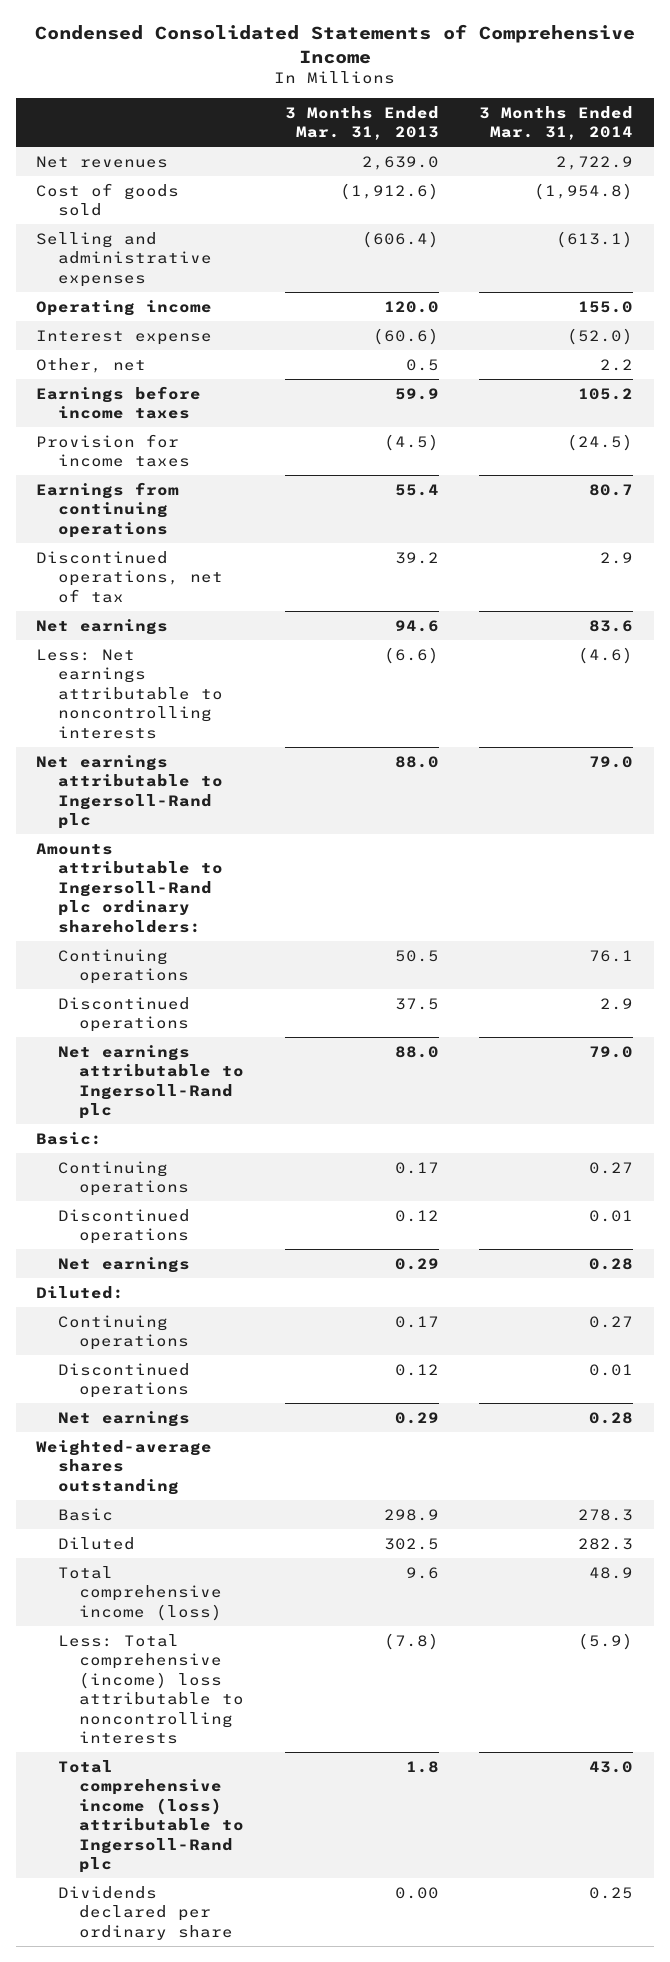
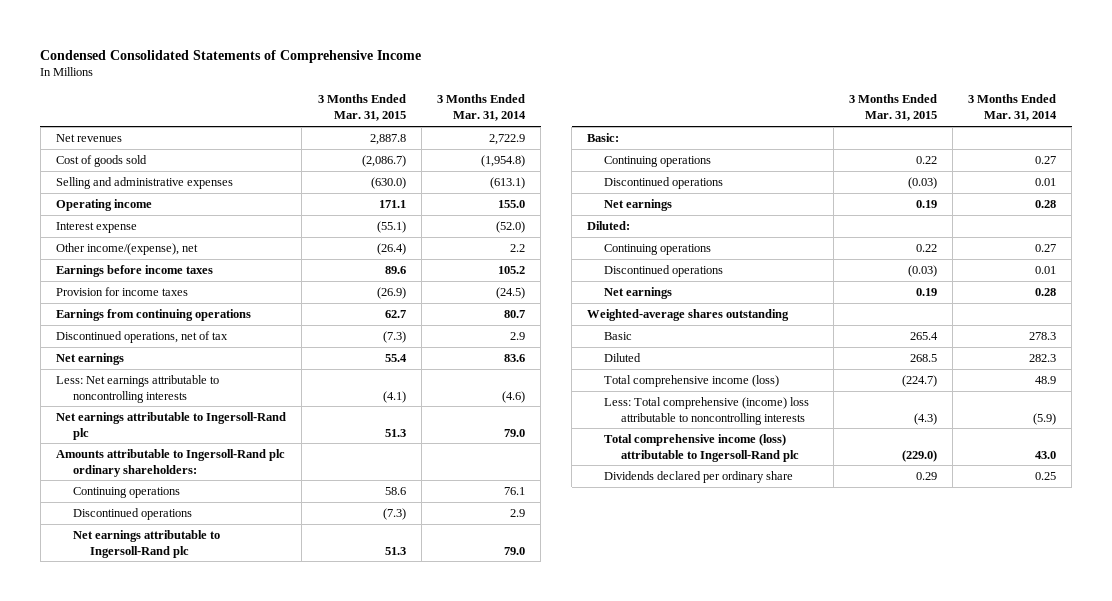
[284,105,439,141] 3 Months Ended Mar. 31, 2013 -> none
none -> [317,94,406,122] 3 Months Ended Mar. 31, 2015
[36,357,147,373] Other, net -> [56,242,199,255] Other income/(expense), net

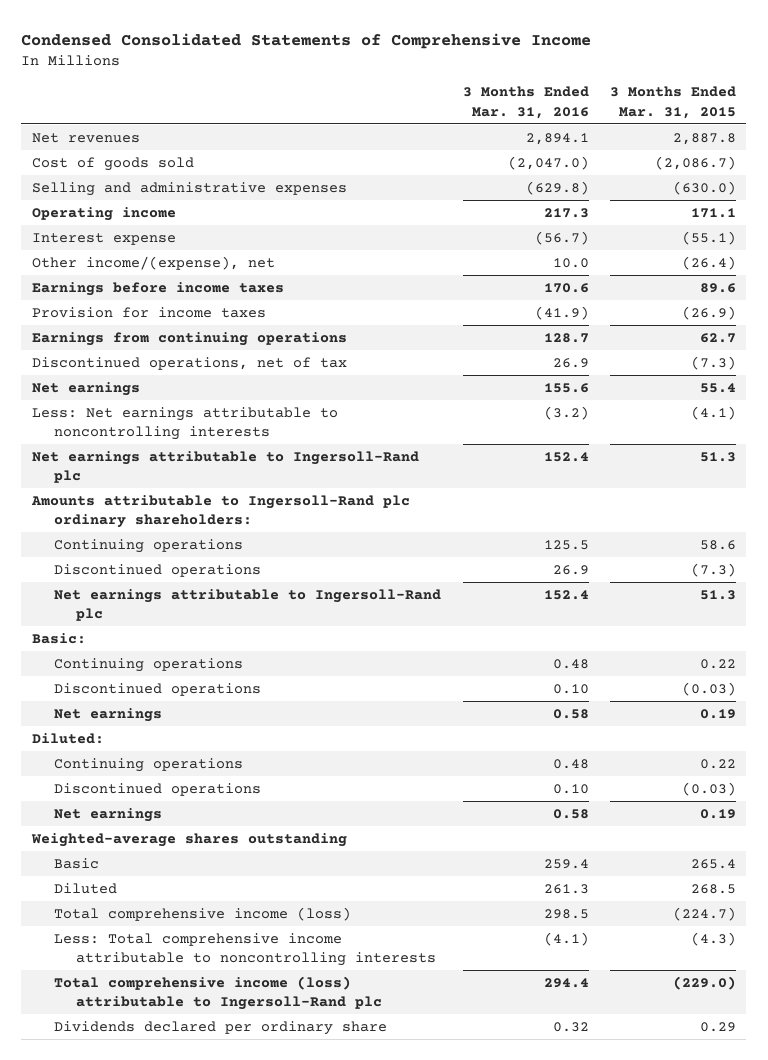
[436,94,526,122] 3 Months Ended Mar. 31, 2014 -> none
none -> [462,86,589,119] 3 Months Ended Mar. 31, 2016
[604,396,810,425] Less: Total comprehensive (income) loss attributable to noncontrolling interests -> [54,932,437,967] Less: Total comprehensive income attributable to noncontrolling interests

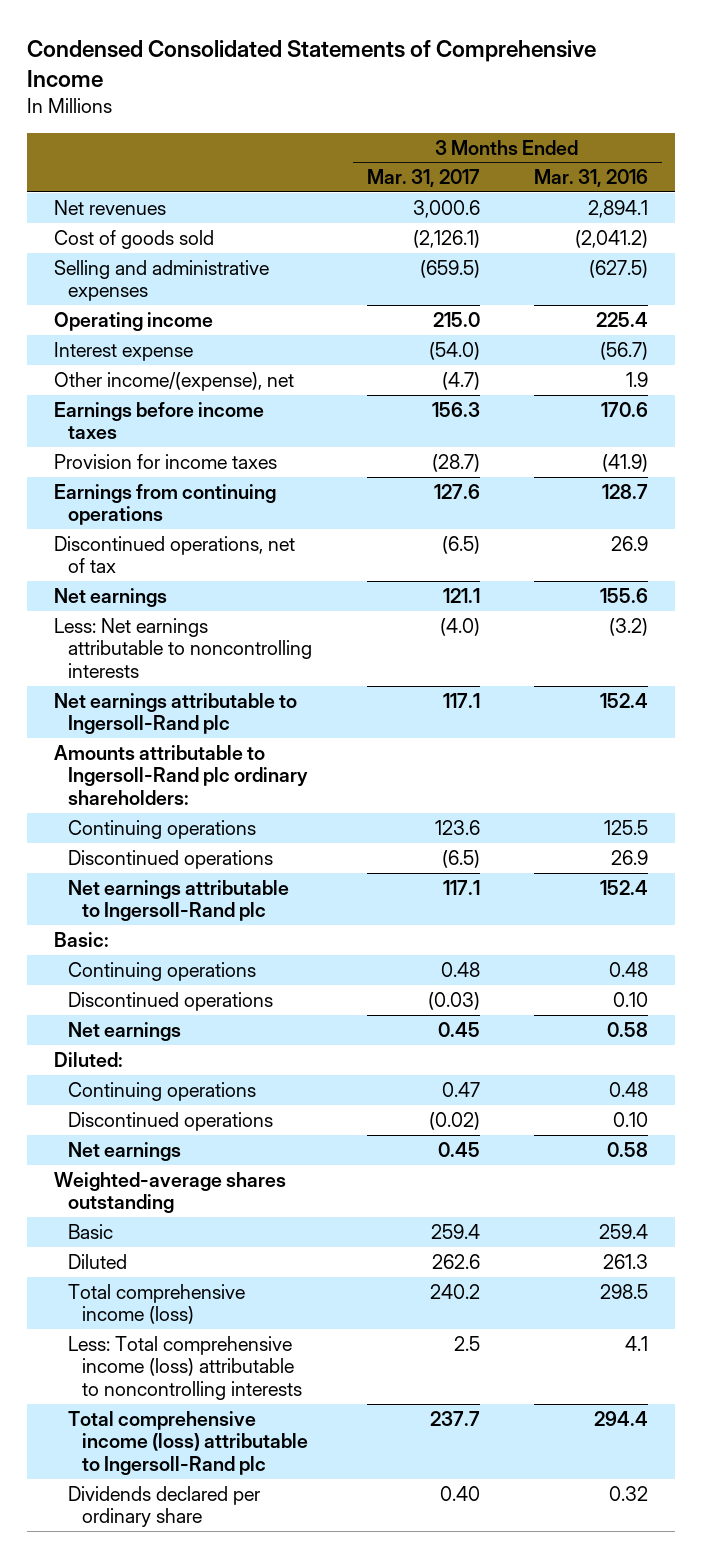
[609,86,736,119] 3 Months Ended Mar. 31, 2015 -> none
none -> [366,169,480,188] Mar. 31, 2017
[507,155,589,170] (2,047.0) -> [574,229,648,248] (2,041.2)
[525,180,589,195] (629.8) -> [588,259,648,278] (627.5)
[543,207,589,218] 217.3 -> [595,311,648,327] 225.4
[552,257,589,268] 10.0 -> [625,371,648,387] 1.9
[54,932,437,967] Less: Total comprehensive income attributable to noncontrolling interests -> [68,1335,303,1400] Less: Total comprehensive income (loss) attributable to noncontrolling interests
[543,931,589,946] (4.1) -> [624,1335,648,1351] 4.1

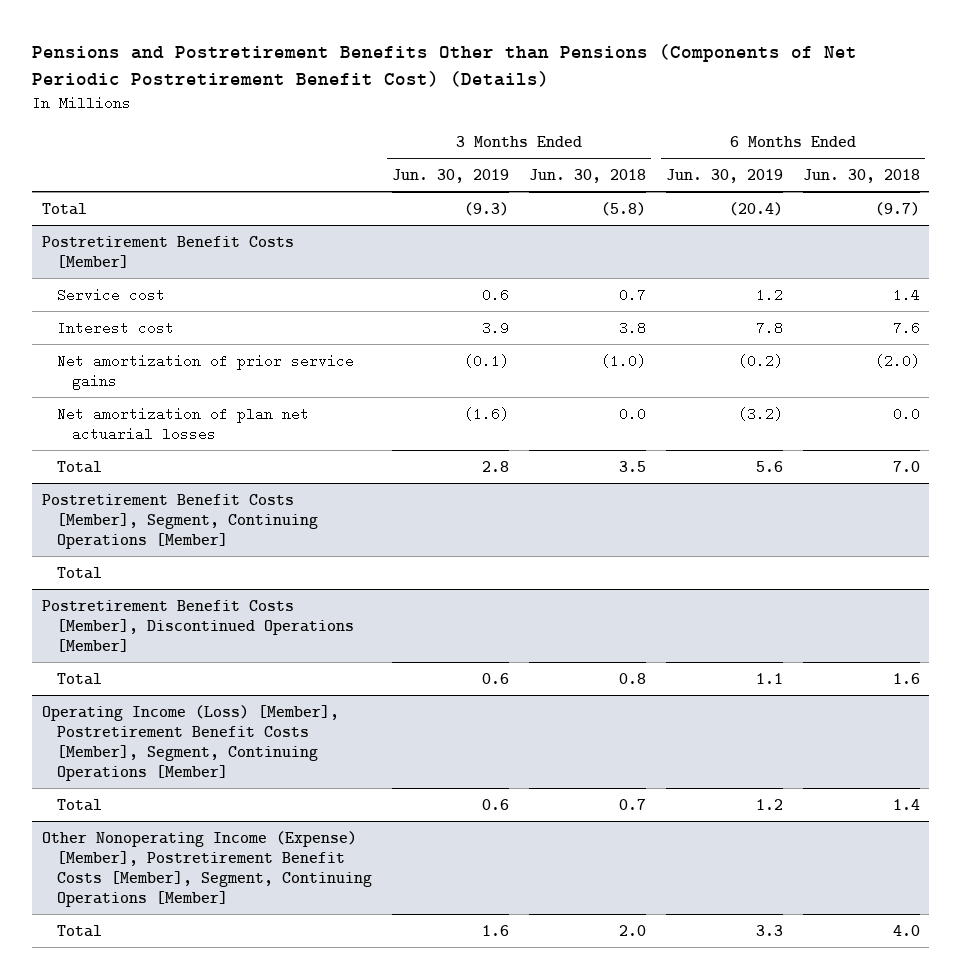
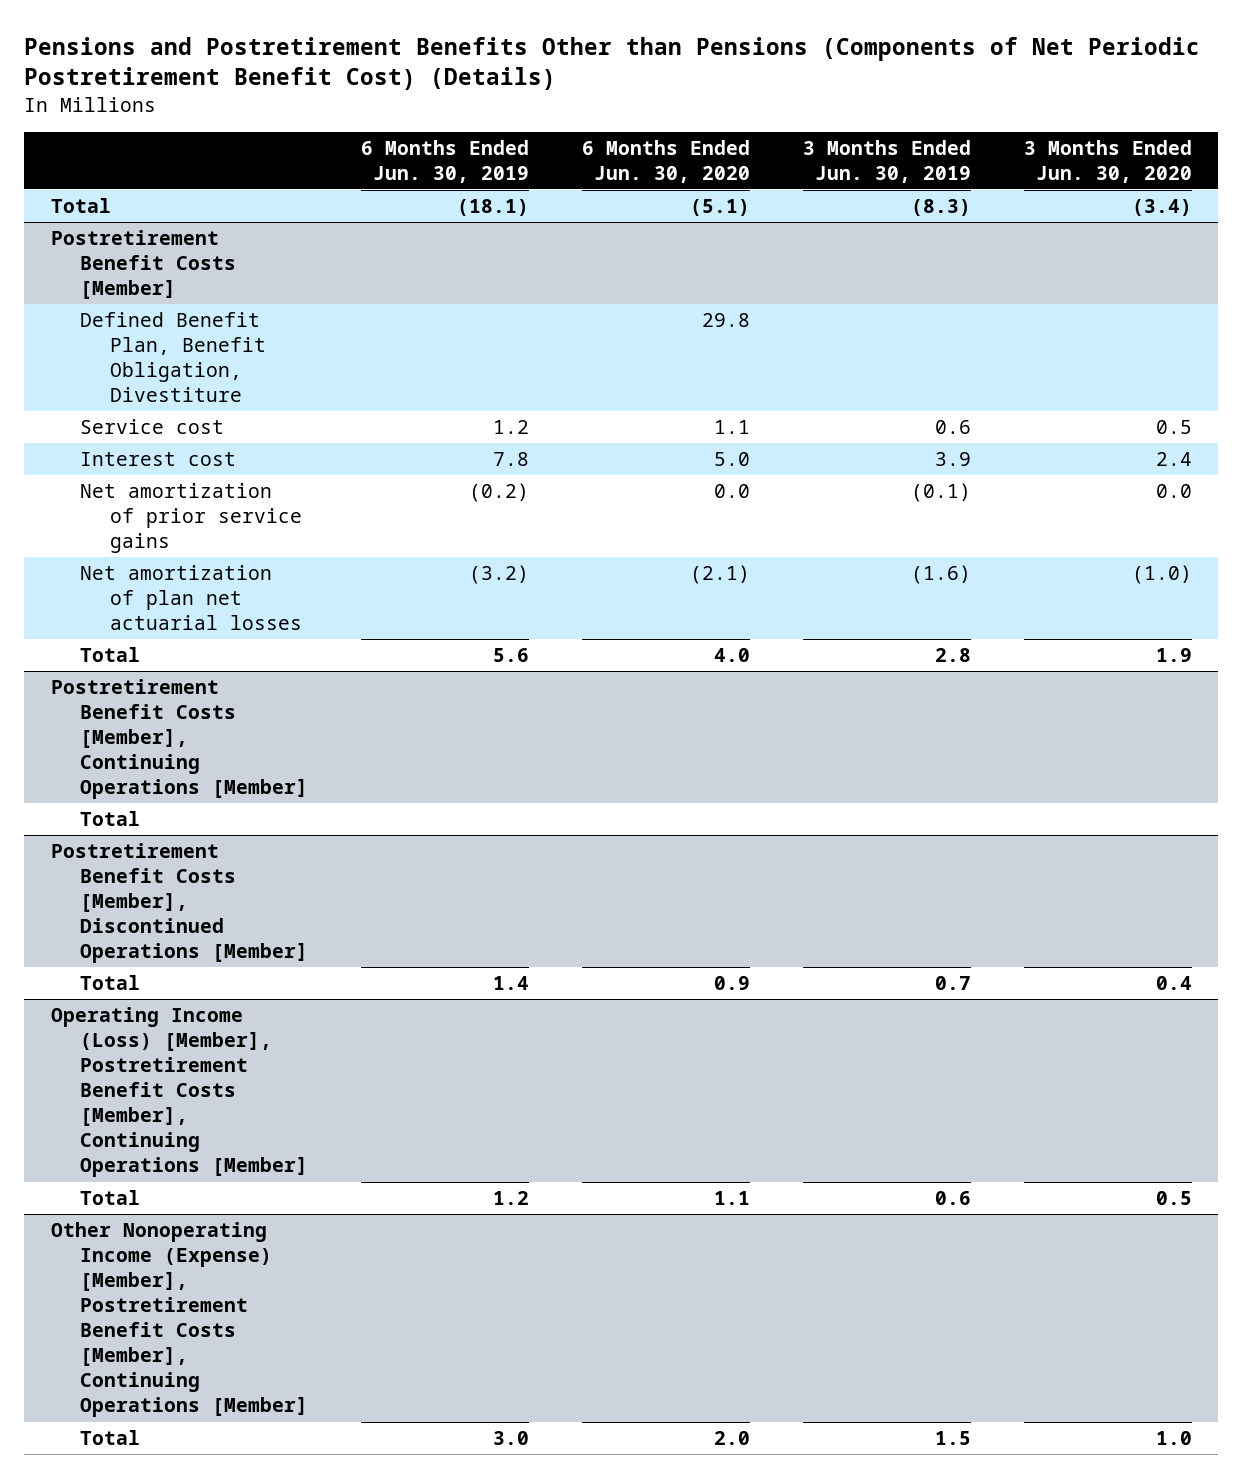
[528,169,646,184] Jun. 30, 2018 -> none
[802,169,920,184] Jun. 30, 2018 -> none
none -> [582,139,751,183] 6 Months Ended Jun. 30, 2020
none -> [1023,139,1192,183] 3 Months Ended Jun. 30, 2020
[463,201,509,216] (9.3) -> [910,199,971,217] (8.3)
[728,201,783,216] (20.4) -> [457,199,530,217] (18.1)
none -> [80,312,267,403] Defined Benefit Plan, Benefit Obligation, Divestiture
[41,493,318,549] Postretirement Benefit Costs [Member], Segment, Continuing Operations [Member] -> [50,679,309,800] Postretirement Benefit Costs [Member], Continuing Operations [Member]
[481,672,509,684] 0.6 -> [934,976,971,991] 0.7
[755,672,783,684] 1.1 -> [493,976,530,991] 1.4
[41,704,339,782] Operating Income (Loss) [Member], Postretirement Benefit Costs [Member], Segment, Continuing Operations [Member] -> [50,1007,309,1178] Operating Income (Loss) [Member], Postretirement Benefit Costs [Member], Continuing Operations [Member]
[41,830,372,908] Other Nonoperating Income (Expense) [Member], Postretirement Benefit Costs [Member], Segment, Continuing Operations [Member] -> [50,1222,309,1418] Other Nonoperating Income (Expense) [Member], Postretirement Benefit Costs [Member], Continuing Operations [Member]
[481,924,509,936] 1.6 -> [934,1431,971,1446] 1.5
[755,924,783,936] 3.3 -> [493,1431,530,1446] 3.0

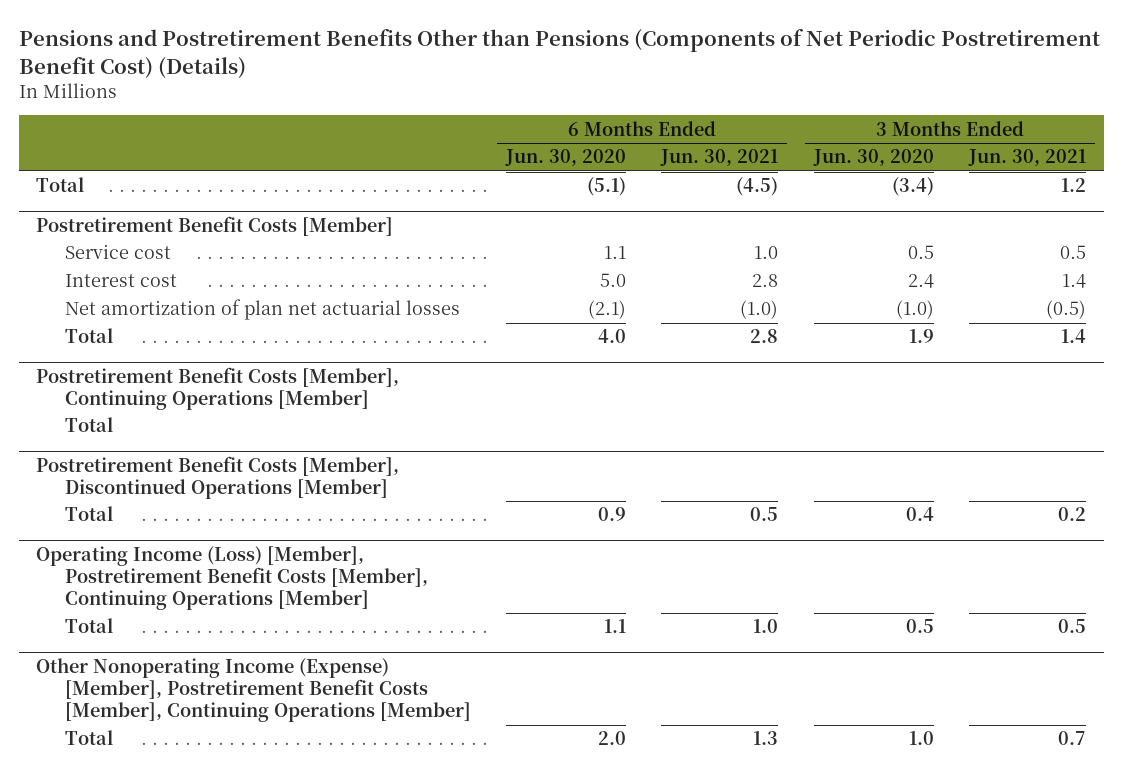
[361,139,530,183] 6 Months Ended Jun. 30, 2019 -> none
[802,139,971,183] 3 Months Ended Jun. 30, 2019 -> none
none -> [660,149,779,167] Jun. 30, 2021
none -> [968,149,1087,167] Jun. 30, 2021
[80,312,267,403] Defined Benefit Plan, Benefit Obligation, Divestiture -> none
[80,483,303,554] Net amortization of prior service gains -> none

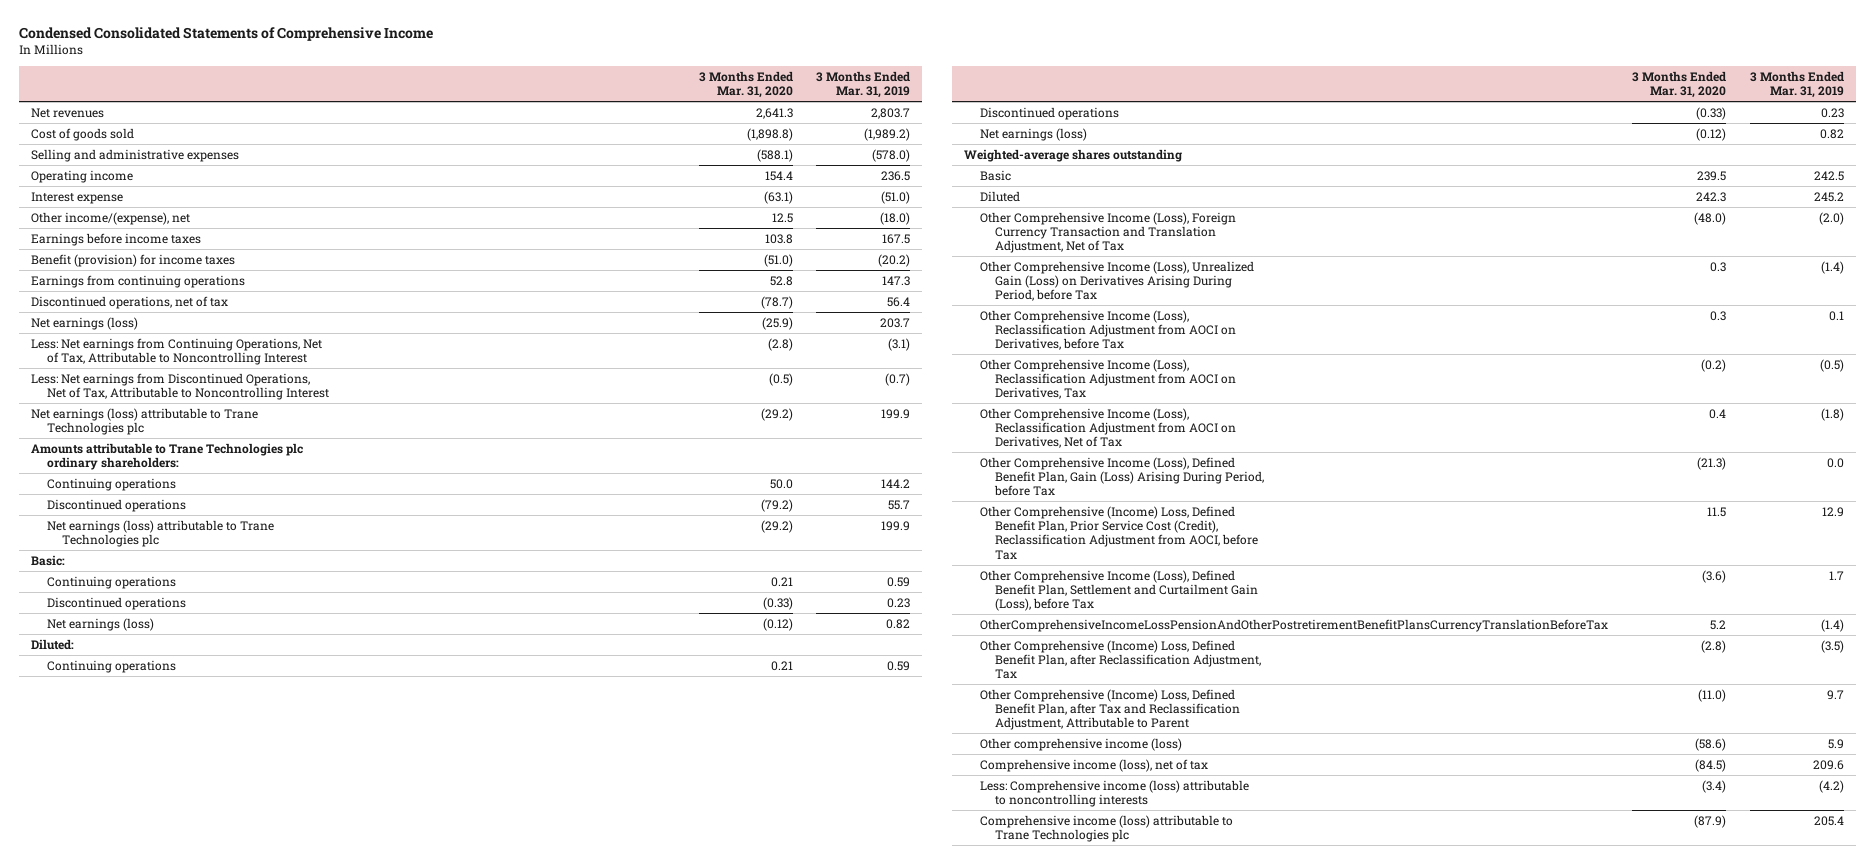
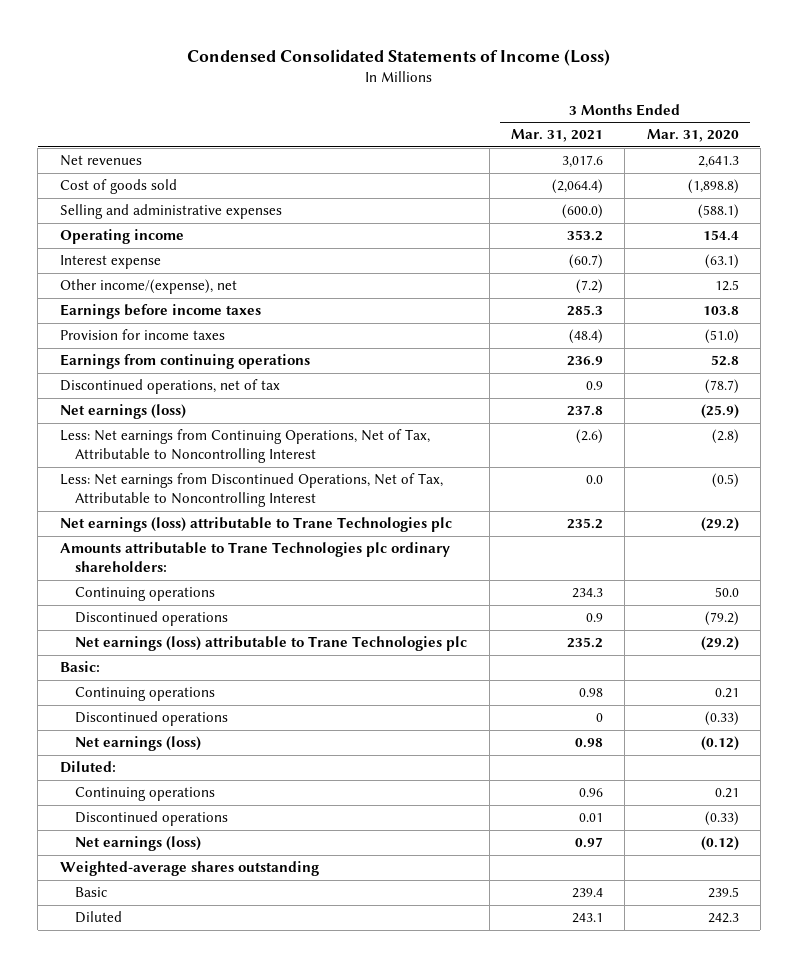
[19,27,434,42] Condensed Consolidated Statements of Comprehensive Income -> [187,48,611,66] Condensed Consolidated Statements of Income (Loss)
[816,70,911,99] 3 Months Ended Mar. 31, 2019 -> none
none -> [511,129,604,143] Mar. 31, 2021
[31,253,236,267] Benefit (provision) for income taxes -> [59,329,225,341] Provision for income taxes
[979,211,1236,254] Other Comprehensive Income (Loss), Foreign Currency Transaction and Translation Adjustment, Net of Tax -> none
[979,260,1254,302] Other Comprehensive Income (Loss), Unrealized Gain (Loss) on Derivatives Arising During Period, before Tax -> none
[979,309,1237,351] Other Comprehensive Income (Loss), Reclassification Adjustment from AOCI on Derivatives, before Tax -> none
[979,358,1237,400] Other Comprehensive Income (Loss), Reclassification Adjustment from AOCI on Derivatives, Tax -> none
[979,407,1237,449] Other Comprehensive Income (Loss), Reclassification Adjustment from AOCI on Derivatives, Net of Tax -> none
[979,456,1265,497] Other Comprehensive Income (Loss), Defined Benefit Plan, Gain (Loss) Arising During Period, before Tax -> none
[979,505,1259,560] Other Comprehensive (Income) Loss, Defined Benefit Plan, Prior Service Cost (Credit), Reclassification Adjustment from AOCI, before Tax -> none
[979,569,1259,612] Other Comprehensive Income (Loss), Defined Benefit Plan, Settlement and Curtailment Gain (Loss), before Tax -> none
[979,618,1608,632] OtherComprehensiveIncomeLossPensionAndOtherPostretirementBenefitPlansCurrencyTranslationBeforeTax -> none
[979,639,1262,680] Other Comprehensive (Income) Loss, Defined Benefit Plan, after Reclassification Adjustment, Tax -> none
[979,688,1241,731] Other Comprehensive (Income) Loss, Defined Benefit Plan, after Tax and Reclassification Adjustment, Attributable to Parent -> none
[979,737,1182,751] Other comprehensive income (loss) -> none
[979,758,1208,772] Comprehensive income (loss), net of tax -> none
[979,779,1249,807] Less: Comprehensive income (loss) attributable to noncontrolling interests -> none
[979,814,1233,842] Comprehensive income (loss) attributable to Trane Technologies plc -> none

